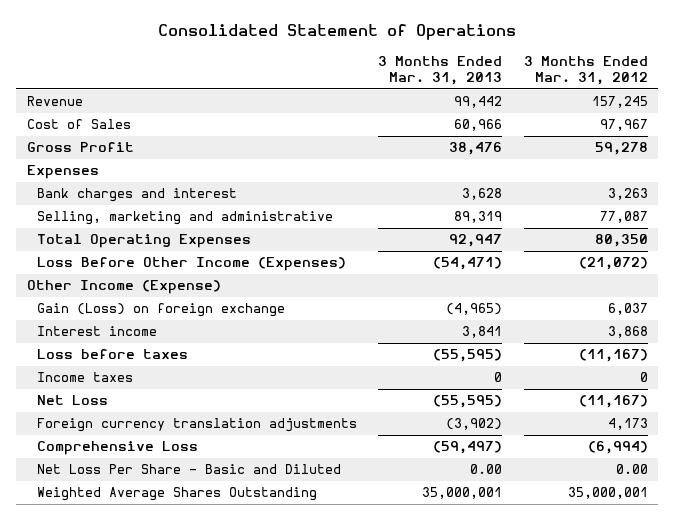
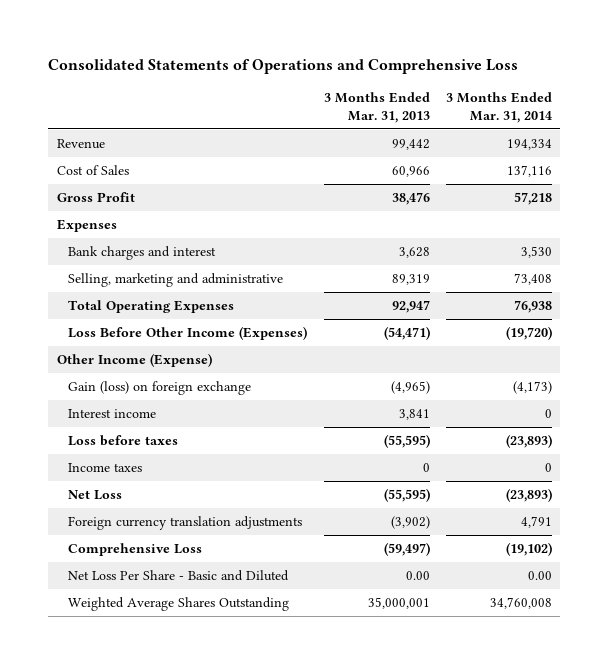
[158,24,517,41] Consolidated Statement of Operations -> [48,58,519,74] Consolidated Statements of Operations and Comprehensive Loss
[523,55,648,86] 3 Months Ended Mar. 31, 2012 -> none
none -> [446,91,553,123] 3 Months Ended Mar. 31, 2014
[37,303,286,318] Gain (Loss) on foreign exchange -> [68,381,252,396] Gain (loss) on foreign exchange

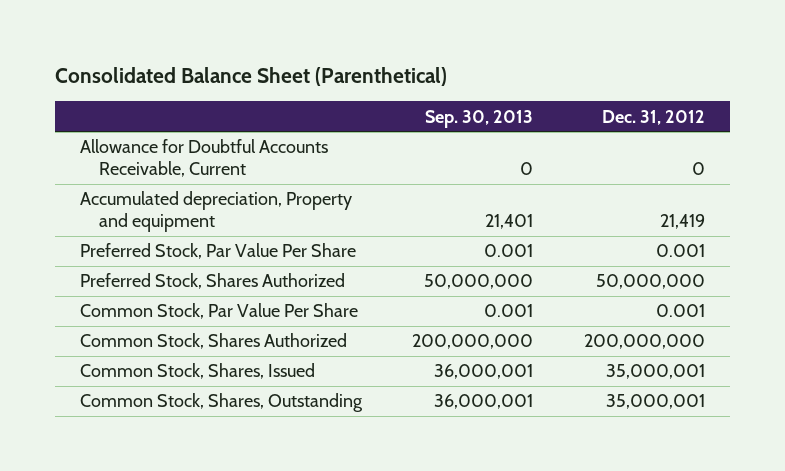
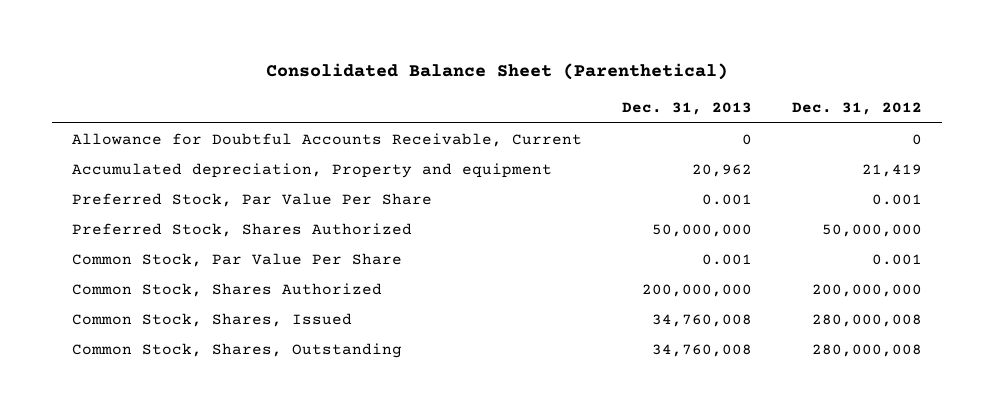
[425,109,534,128] Sep. 30, 2013 -> none
none -> [621,102,752,116] Dec. 31, 2013
[605,364,705,380] 35,000,001 -> [812,313,923,327] 280,000,008
[605,394,705,410] 35,000,001 -> [812,343,923,357] 280,000,008

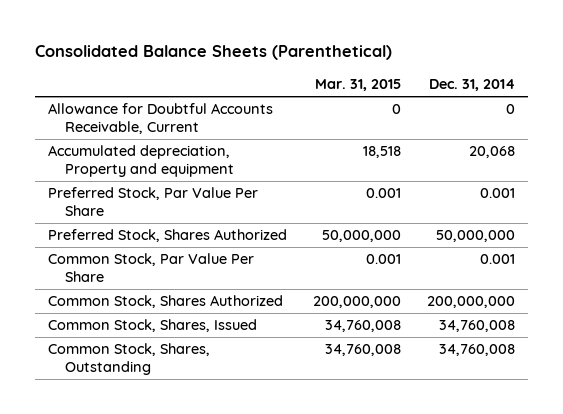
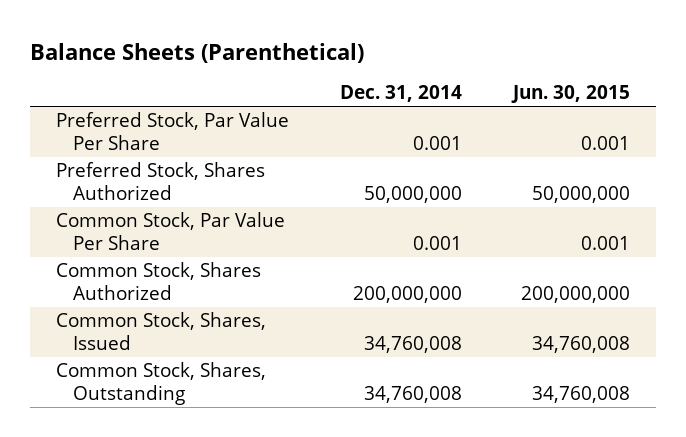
[34,45,392,61] Consolidated Balance Sheets (Parenthetical) -> [30,42,365,63] Balance Sheets (Parenthetical)
[314,79,401,92] Mar. 31, 2015 -> none
none -> [511,85,631,104] Jun. 30, 2015
[47,103,273,134] Allowance for Doubtful Accounts Receivable, Current -> none
[47,145,234,177] Accumulated depreciation, Property and equipment -> none

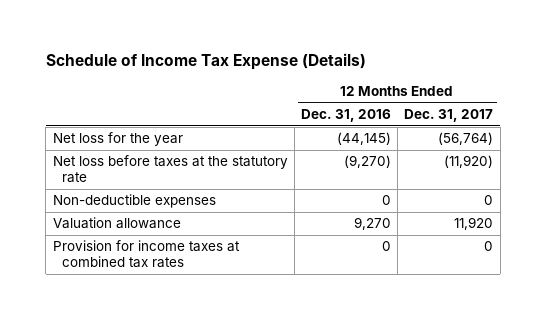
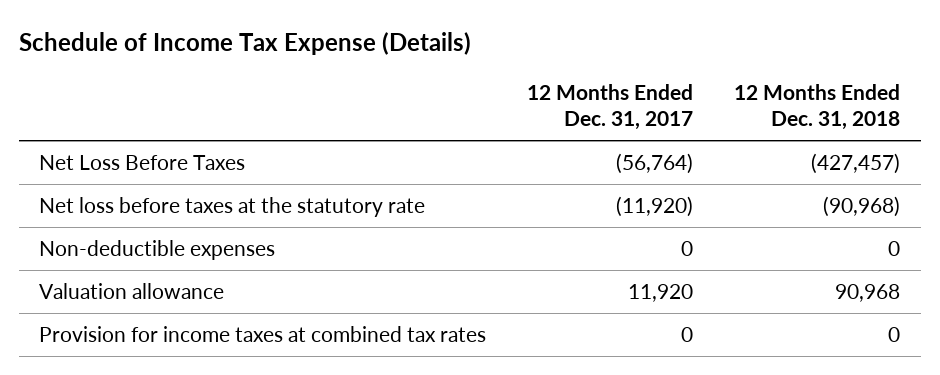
[300,109,391,123] Dec. 31, 2016 -> none
none -> [734,83,901,131] 12 Months Ended Dec. 31, 2018
[52,132,183,147] Net loss for the year -> [39,154,246,170] Net Loss Before Taxes

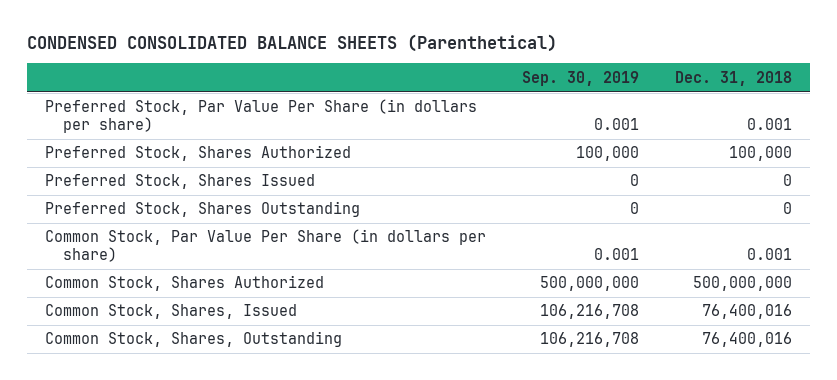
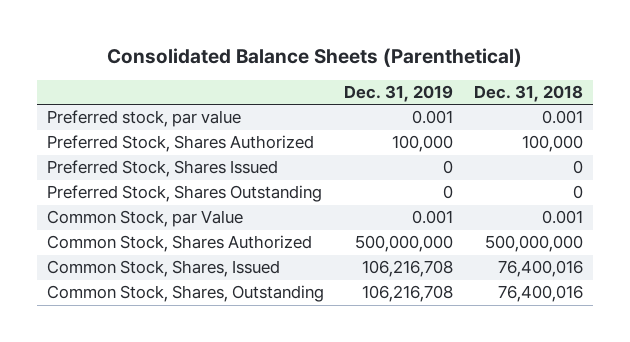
[26,34,557,53] CONDENSED CONSOLIDATED BALANCE SHEETS (Parenthetical) -> [106,47,522,67] Consolidated Balance Sheets (Parenthetical)
[522,70,640,86] Sep. 30, 2019 -> none
none -> [344,84,454,102] Dec. 31, 2019
[44,99,477,134] Preferred Stock, Par Value Per Share (in dollars per share) -> [46,110,241,128] Preferred stock, par value
[44,229,486,263] Common Stock, Par Value Per Share (in dollars per share) -> [46,210,243,228] Common Stock, par Value

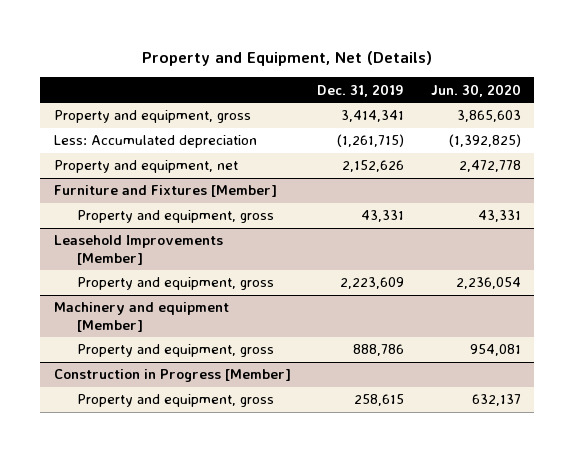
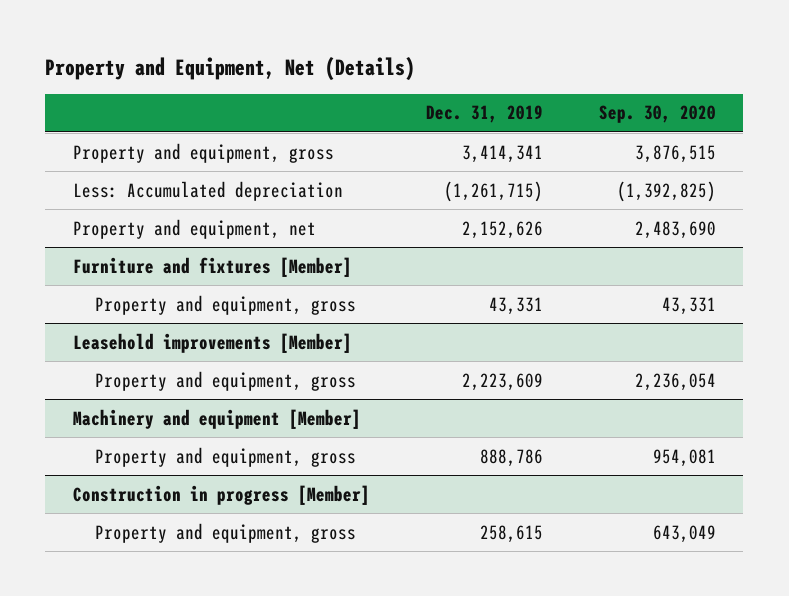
[430,83,521,97] Jun. 30, 2020 -> none
none -> [598,105,716,124] Sep. 30, 2020
[53,185,277,198] Furniture and Fixtures [Member] -> [73,256,353,277] Furniture and fixtures [Member]
[53,235,223,265] Leasehold Improvements [Member] -> [73,332,353,353] Leasehold improvements [Member]
[53,369,291,383] Construction in Progress [Member] -> [73,484,371,505] Construction in progress [Member]

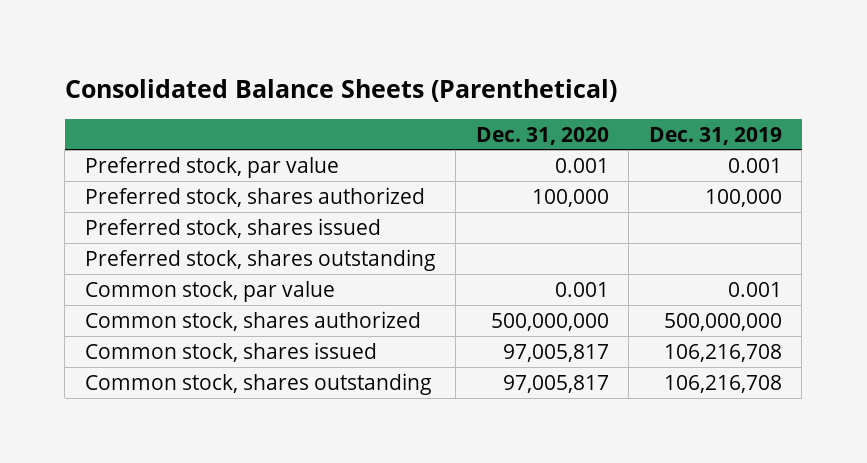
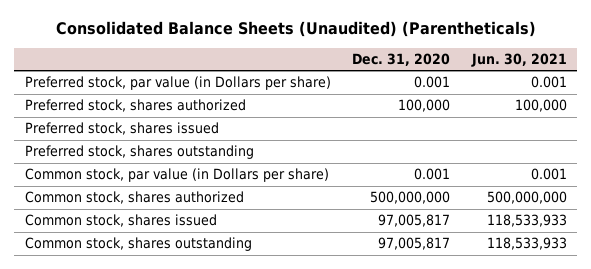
[64,78,617,102] Consolidated Balance Sheets (Parenthetical) -> [55,21,536,38] Consolidated Balance Sheets (Unaudited) (Parentheticals)
[648,126,782,145] Dec. 31, 2019 -> none
none -> [470,52,567,67] Jun. 30, 2021
[84,156,339,178] Preferred stock, par value -> [24,76,331,91] Preferred stock, par value (in Dollars per share)
[84,280,335,302] Common stock, par value -> [24,168,329,183] Common stock, par value (in Dollars per share)

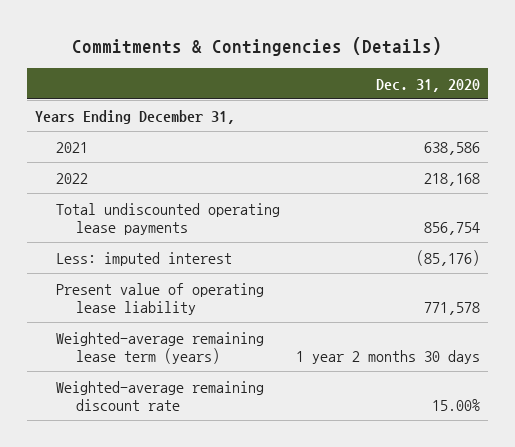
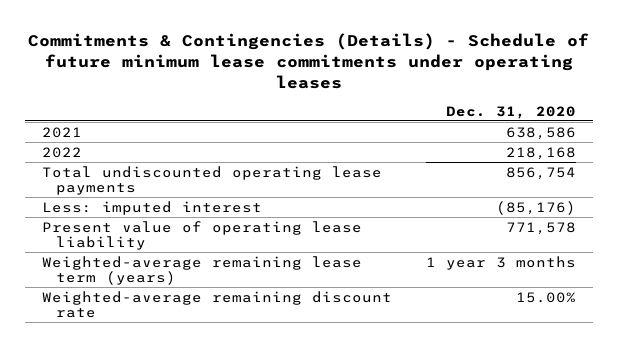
[72,37,443,57] Commitments & Contingencies (Details) -> [27,32,589,89] Commitments & Contingencies (Details) - Schedule of future minimum lease commitments under operating leases
[35,109,236,124] Years Ending December 31, -> none
[295,350,480,365] 1 year 2 months 30 days -> [425,255,576,270] 1 year 3 months

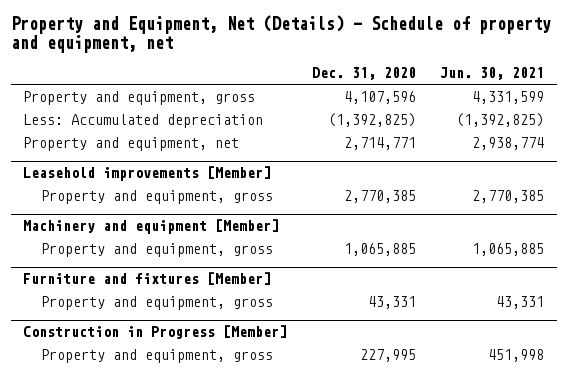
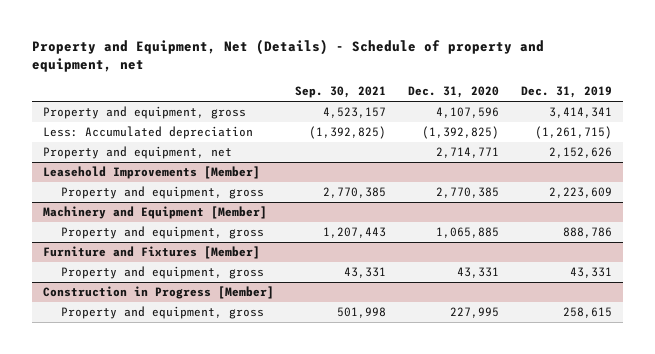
[440,67,545,81] Jun. 30, 2021 -> none
none -> [295,86,387,99] Sep. 30, 2021
none -> [520,86,612,99] Dec. 31, 2019
[23,166,272,182] Leasehold improvements [Member] -> [42,166,260,180] Leasehold Improvements [Member]
[23,219,280,235] Machinery and equipment [Member] -> [42,206,267,220] Machinery and Equipment [Member]
[23,272,272,286] Furniture and fixtures [Member] -> [42,246,260,260] Furniture and Fixtures [Member]

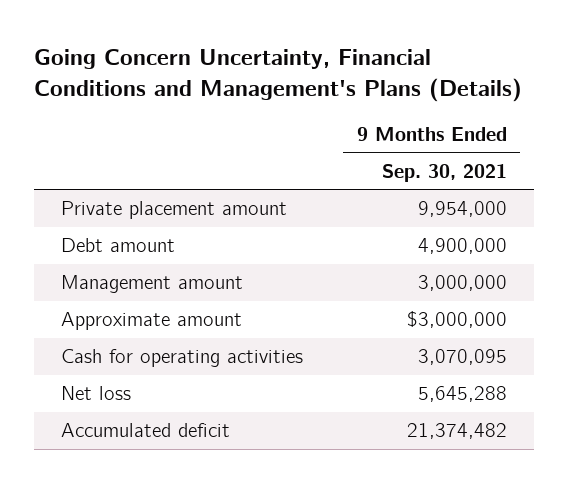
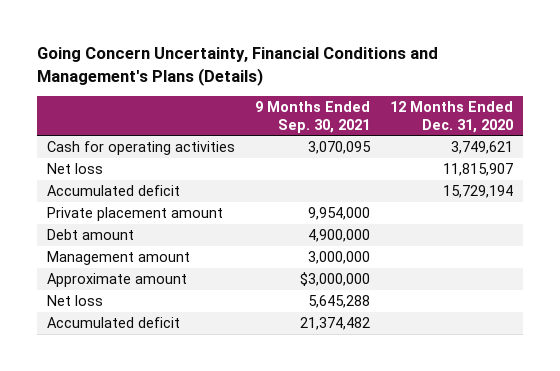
none -> [389,100,513,133] 12 Months Ended Dec. 31, 2020
[61,349,304,368] Cash for operating activities -> [47,140,236,155] Cash for operating activities
none -> [47,162,104,174] Net loss
none -> [47,184,181,196] Accumulated deficit

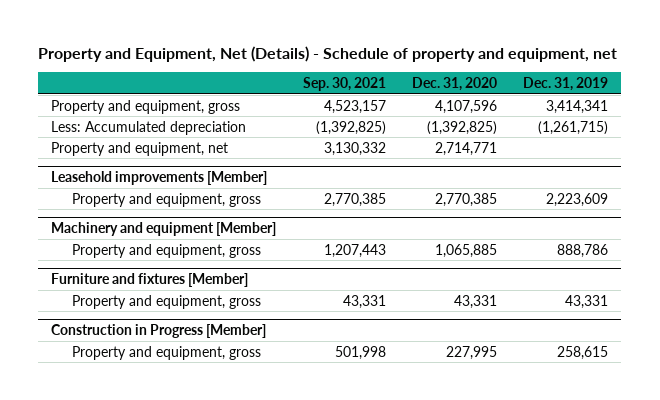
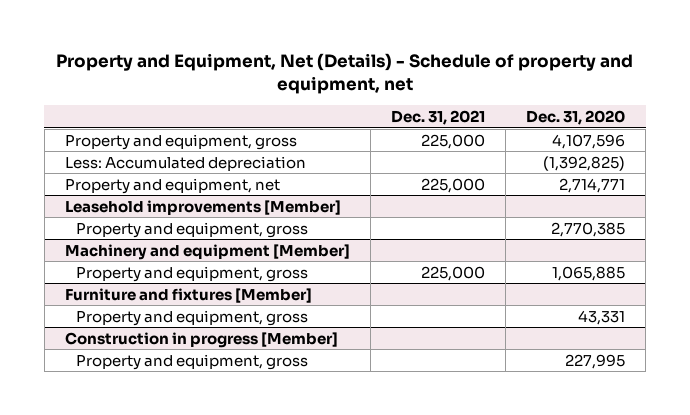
[302,76,386,91] Sep. 30, 2021 -> none
[523,76,609,91] Dec. 31, 2019 -> none
none -> [390,109,485,125] Dec. 31, 2021
[51,323,267,338] Construction in Progress [Member] -> [64,331,338,348] Construction in progress [Member]

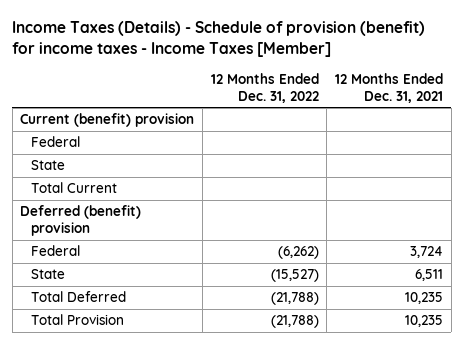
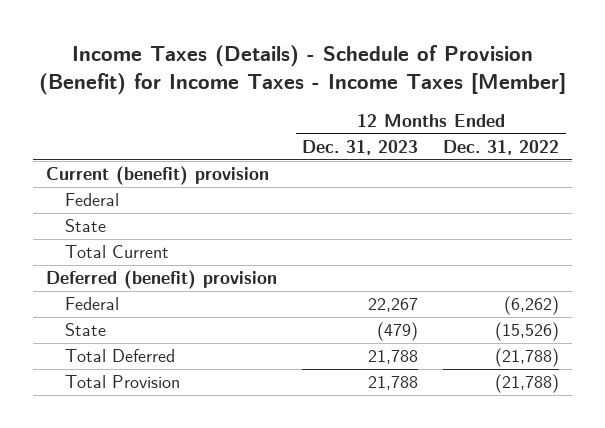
[12,21,426,58] Income Taxes (Details) - Schedule of provision (benefit) for income taxes - Income Taxes [Member] -> [38,44,566,96] Income Taxes (Details) - Schedule of Provision (Benefit) for Income Taxes - Income Taxes [Member]
[334,73,443,103] 12 Months Ended Dec. 31, 2021 -> none
none -> [302,139,419,155] Dec. 31, 2023
[270,269,319,283] (15,527) -> [495,322,560,342] (15,526)

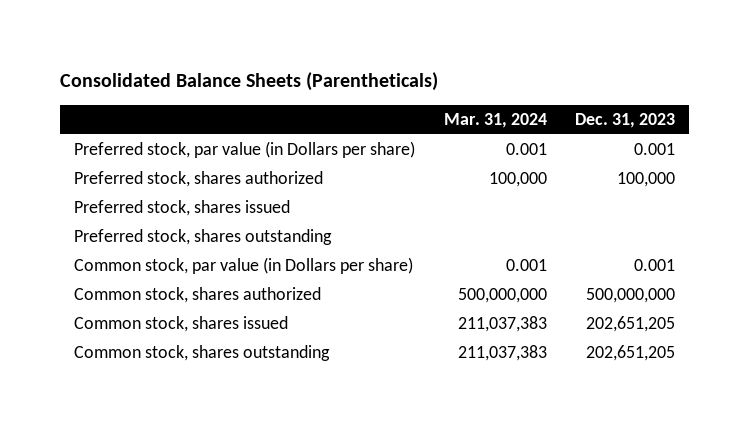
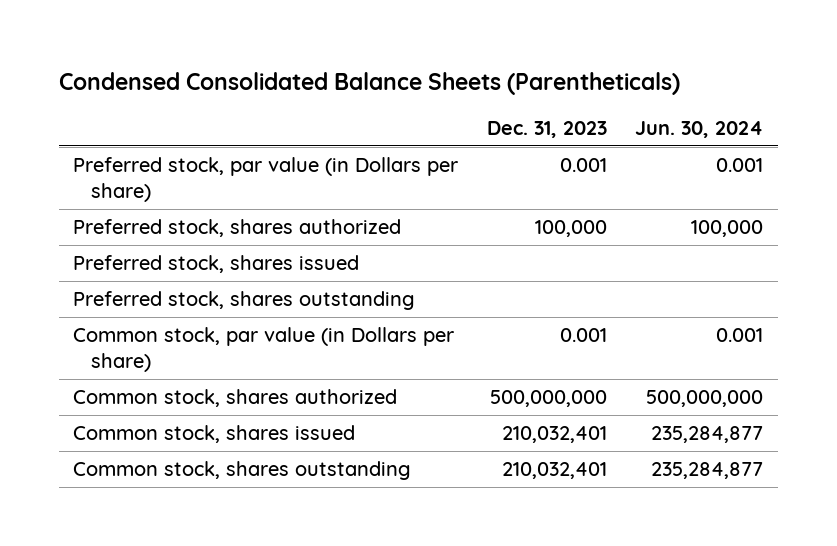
[60,72,439,92] Consolidated Balance Sheets (Parentheticals) -> [58,71,680,95] Condensed Consolidated Balance Sheets (Parentheticals)
[443,113,547,129] Mar. 31, 2024 -> none
none -> [635,120,764,138] Jun. 30, 2024
[586,316,676,333] 202,651,205 -> [501,426,607,444] 210,032,401
[586,345,676,362] 202,651,205 -> [501,462,607,480] 210,032,401

